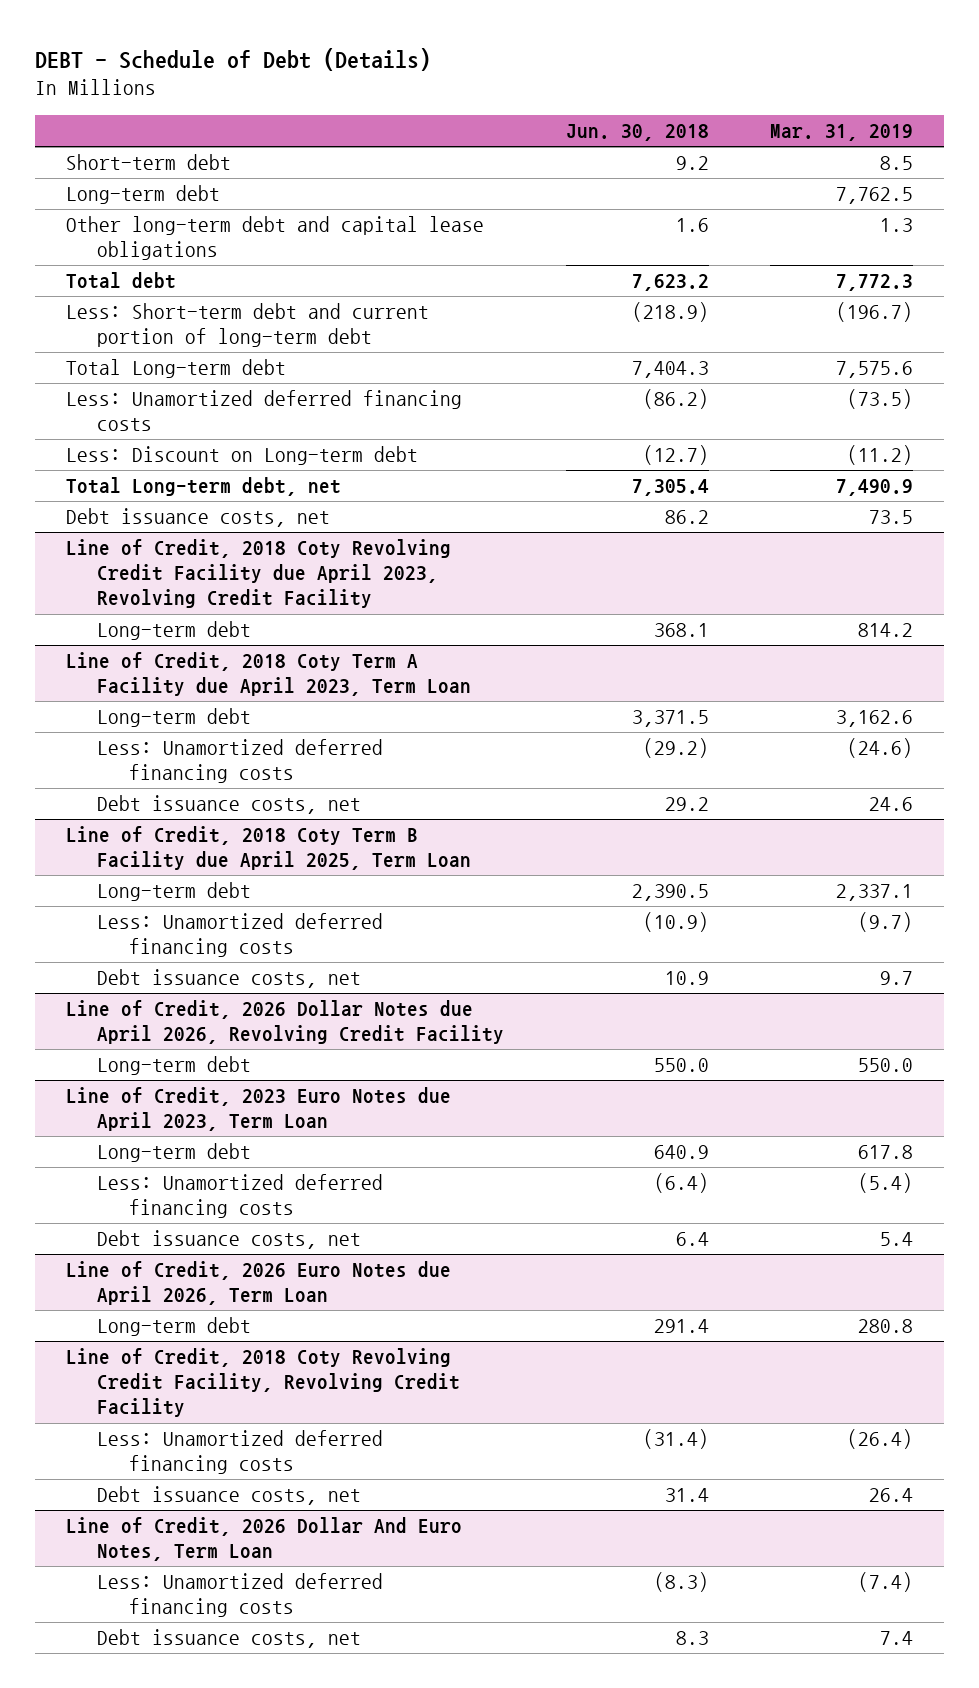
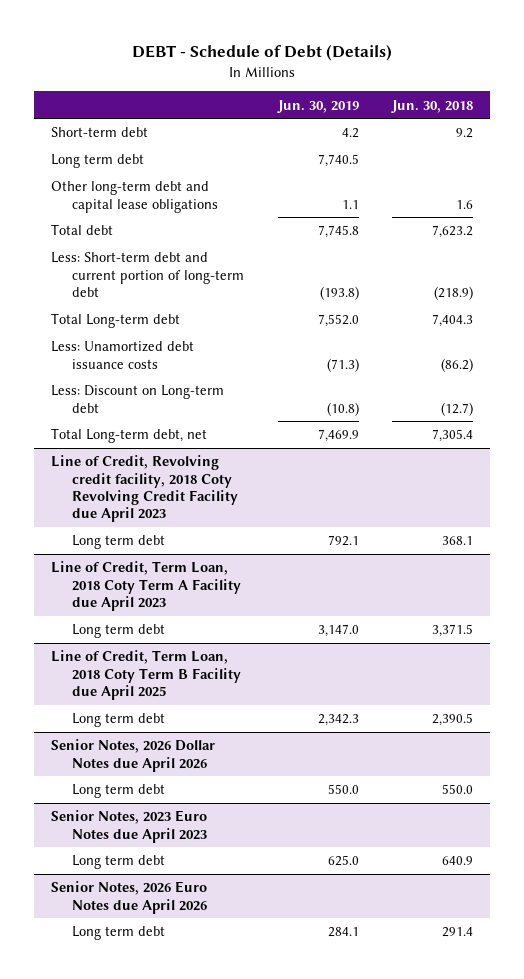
[770,124,914,142] Mar. 31, 2019 -> none
none -> [276,99,359,113] Jun. 30, 2019
[65,185,220,205] Long-term debt -> [50,154,144,169] Long term debt
[65,390,462,432] Less: Unamortized deferred financing costs -> [50,341,194,369] Less: Unamortized debt issuance costs
[65,508,330,528] Debt issuance costs, net -> none
[97,739,384,784] Less: Unamortized deferred financing costs -> none
[97,795,362,815] Debt issuance costs, net -> none
[97,913,384,958] Less: Unamortized deferred financing costs -> none
[97,969,362,989] Debt issuance costs, net -> none
[65,1000,505,1045] Line of Credit, 2026 Dollar Notes due April 2026, Revolving Credit Facility -> none
[65,1087,451,1132] Line of Credit, 2023 Euro Notes due April 2023, Term Loan -> none
[97,1174,384,1219] Less: Unamortized deferred financing costs -> none
[97,1230,362,1250] Debt issuance costs, net -> none
[65,1261,451,1306] Line of Credit, 2026 Euro Notes due April 2026, Term Loan -> none
[65,1348,461,1418] Line of Credit, 2018 Coty Revolving Credit Facility, Revolving Credit Facility -> none
[97,1430,384,1475] Less: Unamortized deferred financing costs -> none
[97,1486,362,1506] Debt issuance costs, net -> none
[65,1517,462,1562] Line of Credit, 2026 Dollar And Euro Notes, Term Loan -> none
[97,1573,384,1618] Less: Unamortized deferred financing costs -> none
[97,1629,362,1649] Debt issuance costs, net -> none
[65,539,451,609] Line of Credit, 2018 Coty Revolving Credit Facility due April 2023, Revolving Credit Facility -> [50,455,239,522] Line of Credit, Revolving credit facility, 2018 Coty Revolving Credit Facility due April 2023
[97,621,252,641] Long-term debt -> [72,535,166,550] Long term debt
[65,652,472,697] Line of Credit, 2018 Coty Term A Facility due April 2023, Term Loan -> [50,561,242,611] Line of Credit, Term Loan, 2018 Coty Term A Facility due April 2023
[97,708,252,728] Long-term debt -> [72,624,166,639] Long term debt
[65,826,472,871] Line of Credit, 2018 Coty Term B Facility due April 2025, Term Loan -> [50,650,242,700] Line of Credit, Term Loan, 2018 Coty Term B Facility due April 2025
[97,882,252,902] Long-term debt -> [72,713,166,728] Long term debt
none -> [50,739,215,772] Senior Notes, 2026 Dollar Notes due April 2026
[97,1056,252,1076] Long-term debt -> [72,784,166,799] Long term debt
none -> [50,810,208,843] Senior Notes, 2023 Euro Notes due April 2023
[97,1143,252,1163] Long-term debt -> [72,855,166,870] Long term debt
none -> [50,881,208,914] Senior Notes, 2026 Euro Notes due April 2026
[97,1317,252,1337] Long-term debt -> [72,926,166,941] Long term debt

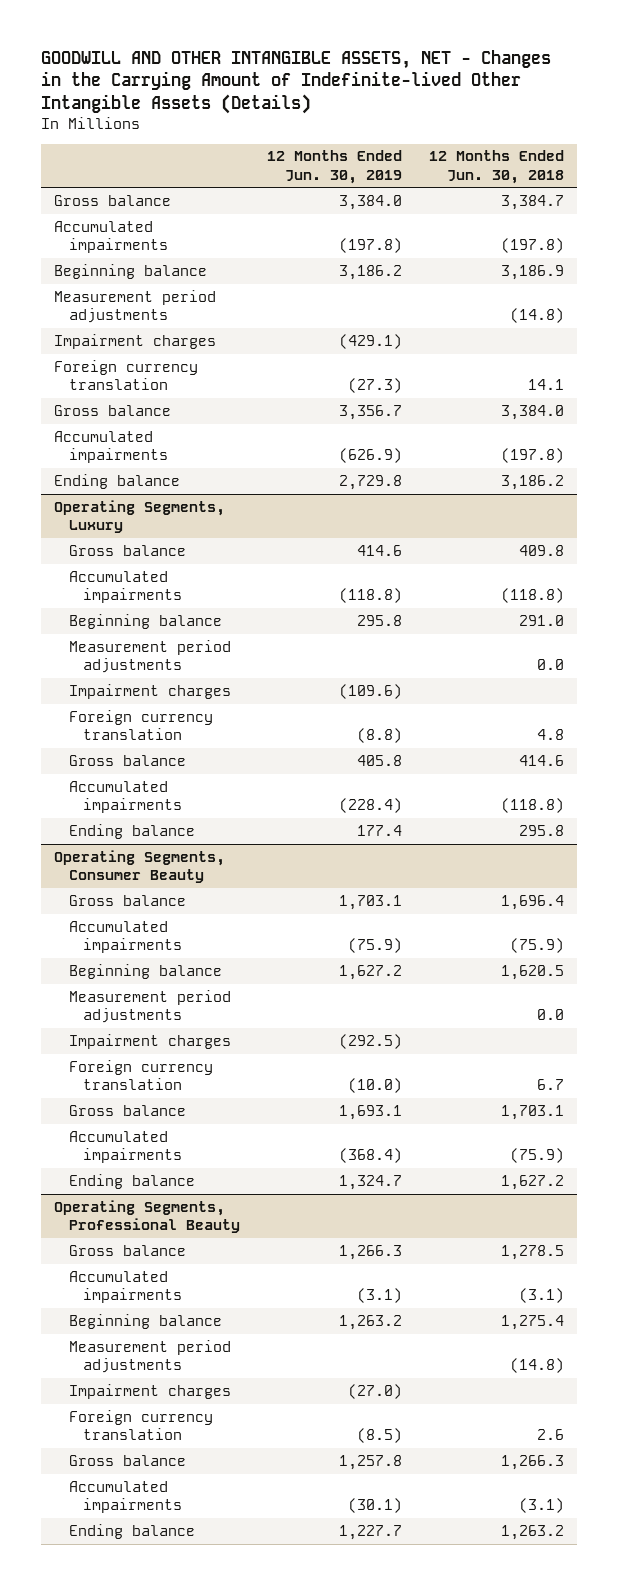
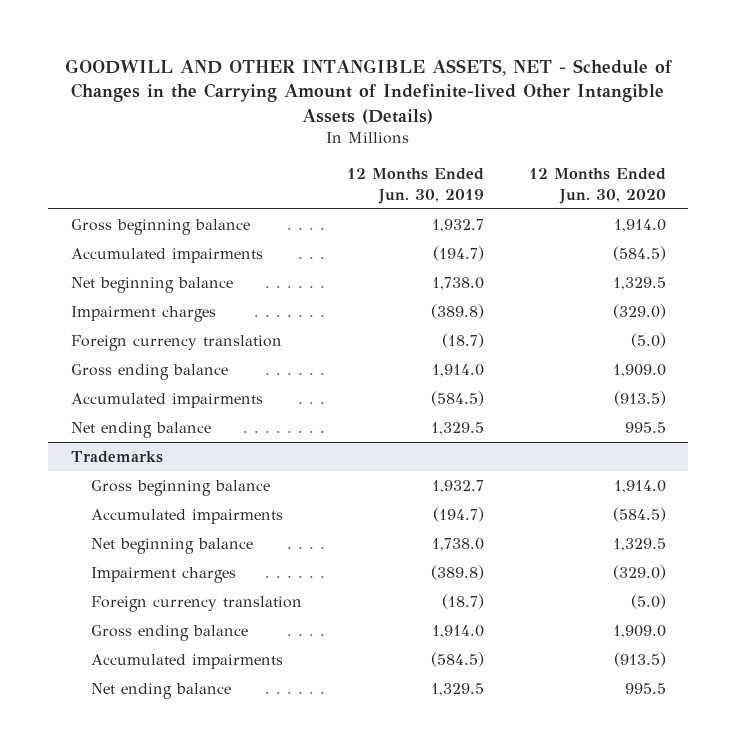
[40,49,551,115] GOODWILL AND OTHER INTANGIBLE ASSETS, NET - Changes in the Carrying Amount of Indefinite-lived Other Intangible Assets (Details) -> [65,58,674,125] GOODWILL AND OTHER INTANGIBLE ASSETS, NET - Schedule of Changes in the Carrying Amount of Indefinite-lived Other Intangible Assets (Details)
[428,150,564,184] 12 Months Ended Jun. 30, 2018 -> none
none -> [528,168,666,204] 12 Months Ended Jun. 30, 2020
[54,289,217,324] Measurement period adjustments -> none
[54,499,226,534] Operating Segments, Luxury -> none
[68,639,231,674] Measurement period adjustments -> none
[54,849,226,884] Operating Segments, Consumer Beauty -> none
[68,894,186,906] Gross balance -> none
[68,920,183,954] Accumulated impairments -> none
[68,963,222,979] Beginning balance -> none
[68,989,231,1024] Measurement period adjustments -> none
[68,1033,231,1049] Impairment charges -> none
[68,1059,213,1091] Foreign currency translation -> none
[68,1104,186,1116] Gross balance -> none
[68,1130,183,1164] Accumulated impairments -> none
[68,1173,195,1189] Ending balance -> none
[54,1199,240,1234] Operating Segments, Professional Beauty -> none
[68,1244,186,1256] Gross balance -> none
[68,1270,183,1304] Accumulated impairments -> none
[68,1313,222,1329] Beginning balance -> none
[68,1339,231,1374] Measurement period adjustments -> none
[68,1383,231,1399] Impairment charges -> none
[68,1409,213,1441] Foreign currency translation -> none
[68,1454,186,1466] Gross balance -> none
[68,1480,183,1514] Accumulated impairments -> none
[68,1523,195,1539] Ending balance -> none
[54,194,172,206] Gross balance -> [70,218,250,235] Gross beginning balance
[338,194,402,210] 3,384.0 -> [432,218,485,232] 1,932.7
[338,238,402,254] (197.8) -> [433,245,485,261] (194.7)
[54,263,208,279] Beginning balance -> [70,276,233,293] Net beginning balance
[338,264,402,280] 3,186.2 -> [432,276,485,290] 1,738.0
[338,333,402,349] (429.1) -> [431,303,485,319] (389.8)
[347,378,402,394] (27.3) -> [442,332,485,348] (18.7)
[54,404,172,416] Gross balance -> [70,363,228,380] Gross ending balance
[338,404,402,420] 3,356.7 -> [432,363,485,377] 1,914.0
[338,448,402,464] (626.9) -> [431,390,485,406] (584.5)
[54,473,181,489] Ending balance -> [70,421,211,438] Net ending balance
[338,474,402,490] 2,729.8 -> [431,421,485,435] 1,329.5
none -> [70,450,163,463] Trademarks
[68,544,186,556] Gross balance -> [91,479,271,496] Gross beginning balance
[356,544,402,556] 414.6 -> [432,479,485,493] 1,932.7
[338,588,402,604] (118.8) -> [433,506,485,522] (194.7)
[68,613,222,629] Beginning balance -> [91,537,254,554] Net beginning balance
[356,614,402,626] 295.8 -> [432,537,485,551] 1,738.0
[338,683,402,699] (109.6) -> [431,564,485,580] (389.8)
[356,728,402,744] (8.8) -> [442,593,485,609] (18.7)
[68,754,186,766] Gross balance -> [91,624,249,641] Gross ending balance
[356,754,402,766] 405.8 -> [432,624,485,638] 1,914.0
[338,798,402,814] (228.4) -> [431,651,485,667] (584.5)
[68,823,195,839] Ending balance -> [91,682,232,699] Net ending balance
[356,824,402,836] 177.4 -> [431,682,485,696] 1,329.5

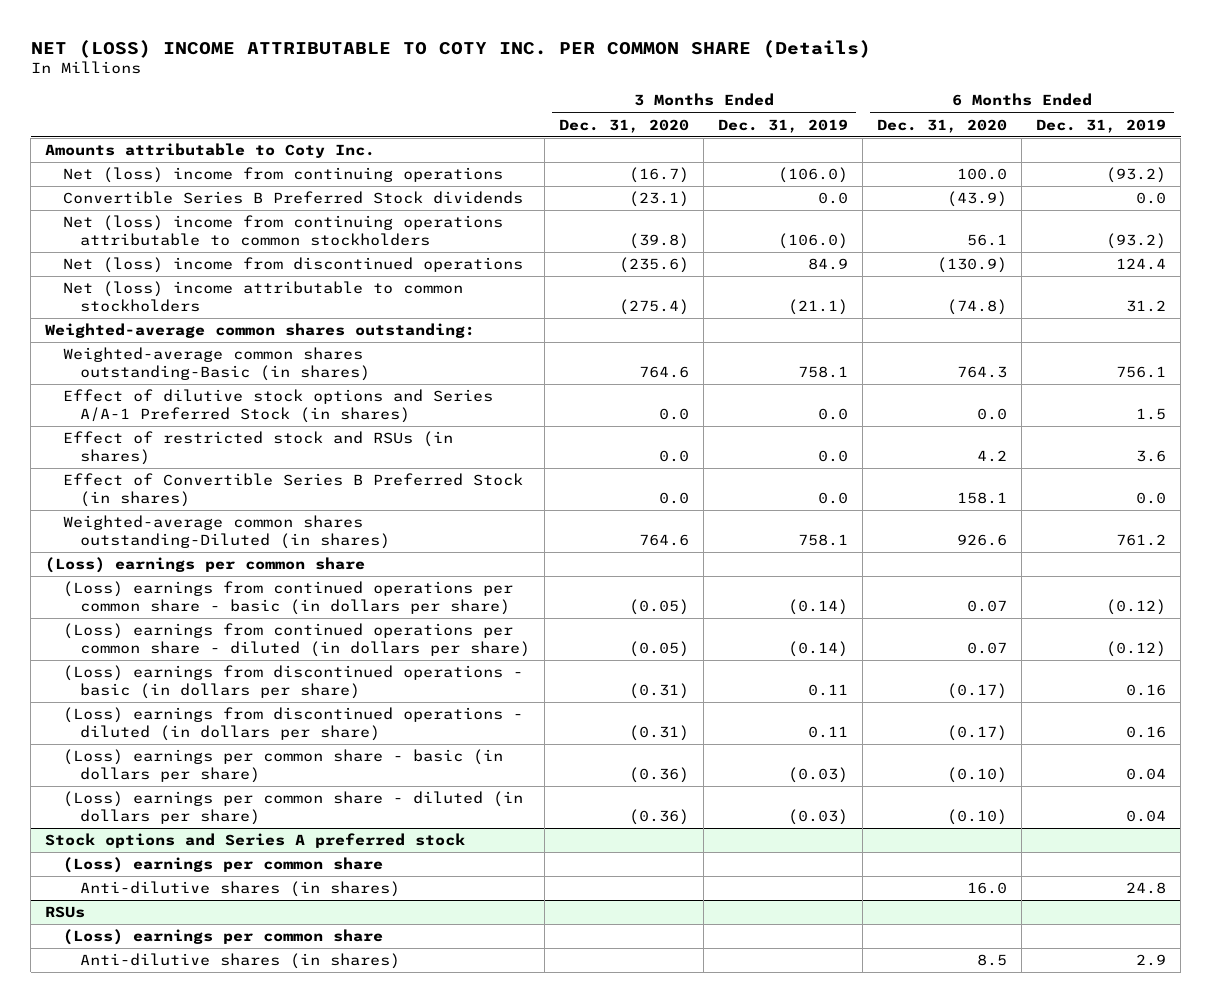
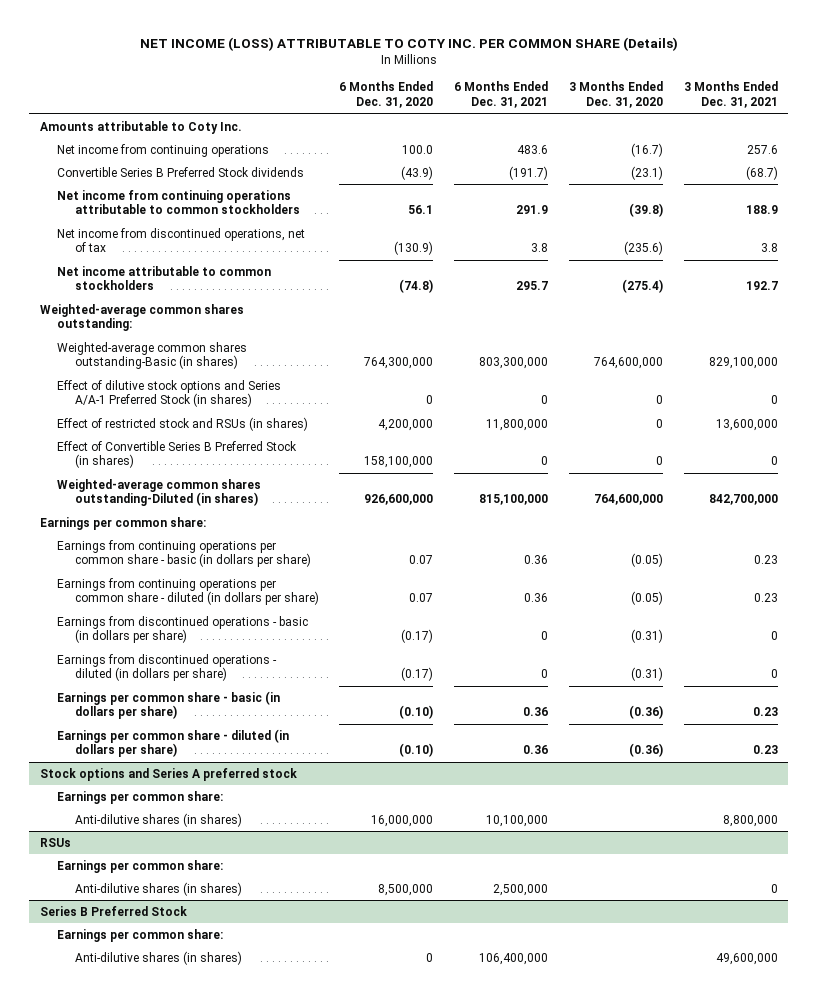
[30,39,871,58] NET (LOSS) INCOME ATTRIBUTABLE TO COTY INC. PER COMMON SHARE (Details) -> [139,36,678,51] NET INCOME (LOSS) ATTRIBUTABLE TO COTY INC. PER COMMON SHARE (Details)
[718,118,849,133] Dec. 31, 2019 -> none
[1036,118,1167,133] Dec. 31, 2019 -> none
none -> [454,81,549,109] 6 Months Ended Dec. 31, 2021
none -> [683,81,778,109] 3 Months Ended Dec. 31, 2021
[62,167,503,184] Net (loss) income from continuing operations -> [57,143,270,157] Net income from continuing operations
[62,215,503,247] Net (loss) income from continuing operations attributable to common stockholders -> [57,189,300,215] Net income from continuing operations attributable to common stockholders
[62,257,523,274] Net (loss) income from discontinued operations -> [57,227,306,253] Net income from discontinued operations, net of tax
[62,281,463,313] Net (loss) income attributable to common stockholders -> [57,265,272,291] Net income attributable to common stockholders
[639,366,690,379] 764.6 -> [594,357,664,370] 764,600,000
[957,366,1008,379] 764.3 -> [364,357,434,370] 764,300,000
[659,408,690,421] 0.0 -> [656,395,664,405] 0
[977,408,1008,421] 0.0 -> [426,395,434,405] 0
[659,450,690,463] 0.0 -> [656,418,664,428] 0
[977,450,1008,463] 4.2 -> [378,418,434,431] 4,200,000
[659,492,690,505] 0.0 -> [656,456,664,466] 0
[957,492,1008,505] 158.1 -> [364,456,434,469] 158,100,000
[639,534,690,547] 764.6 -> [594,494,664,506] 764,600,000
[957,534,1008,547] 926.6 -> [364,494,434,506] 926,600,000
[45,557,366,574] (Loss) earnings per common share -> [39,516,206,530] Earnings per common share:
[62,581,513,616] (Loss) earnings from continued operations per common share - basic (in dollars per share) -> [57,539,311,568] Earnings from continuing operations per common share - basic (in dollars per share)
[62,623,531,658] (Loss) earnings from continued operations per common share - diluted (in dollars per share) -> [57,577,319,606] Earnings from continuing operations per common share - diluted (in dollars per share)
[62,665,523,700] (Loss) earnings from discontinued operations - basic (in dollars per share) -> [57,615,309,644] Earnings from discontinued operations - basic (in dollars per share)
[62,707,523,742] (Loss) earnings from discontinued operations - diluted (in dollars per share) -> [57,653,278,682] Earnings from discontinued operations - diluted (in dollars per share)
[62,749,503,784] (Loss) earnings per common share - basic (in dollars per share) -> [57,690,281,720] Earnings per common share - basic (in dollars per share)
[62,791,523,826] (Loss) earnings per common share - diluted (in dollars per share) -> [57,728,290,758] Earnings per common share - diluted (in dollars per share)
[62,857,383,874] (Loss) earnings per common share -> [57,790,224,804] Earnings per common share:
[967,882,1008,895] 16.0 -> [371,814,434,827] 16,000,000
[62,929,383,946] (Loss) earnings per common share -> [57,859,224,873] Earnings per common share:
[977,954,1008,967] 8.5 -> [378,883,434,896] 8,500,000
none -> [39,905,187,916] Series B Preferred Stock
none -> [57,928,224,942] Earnings per common share:
none -> [74,950,242,965] Anti-dilutive shares (in shares)

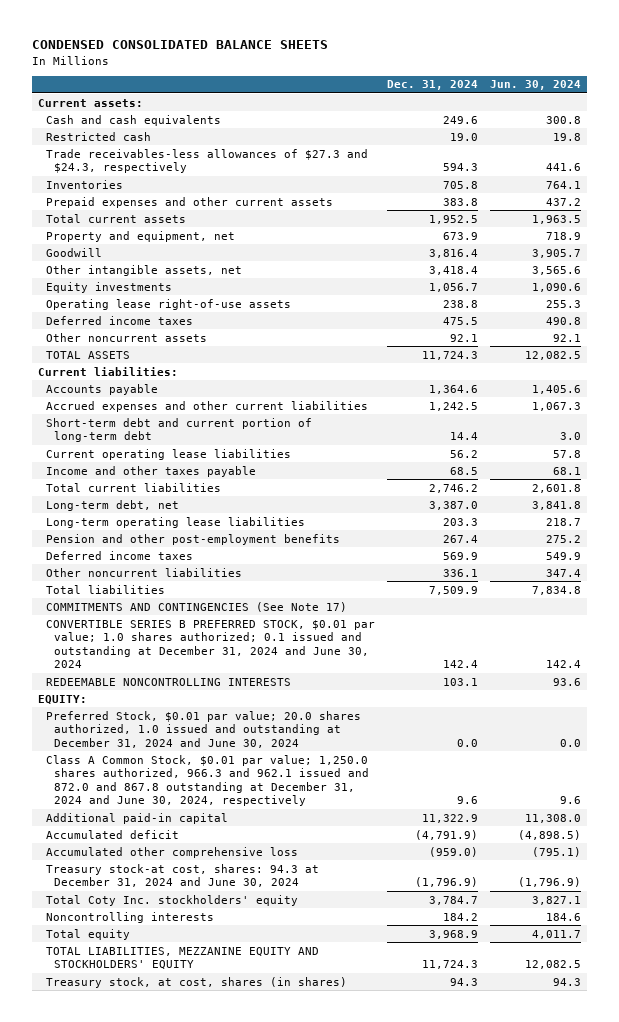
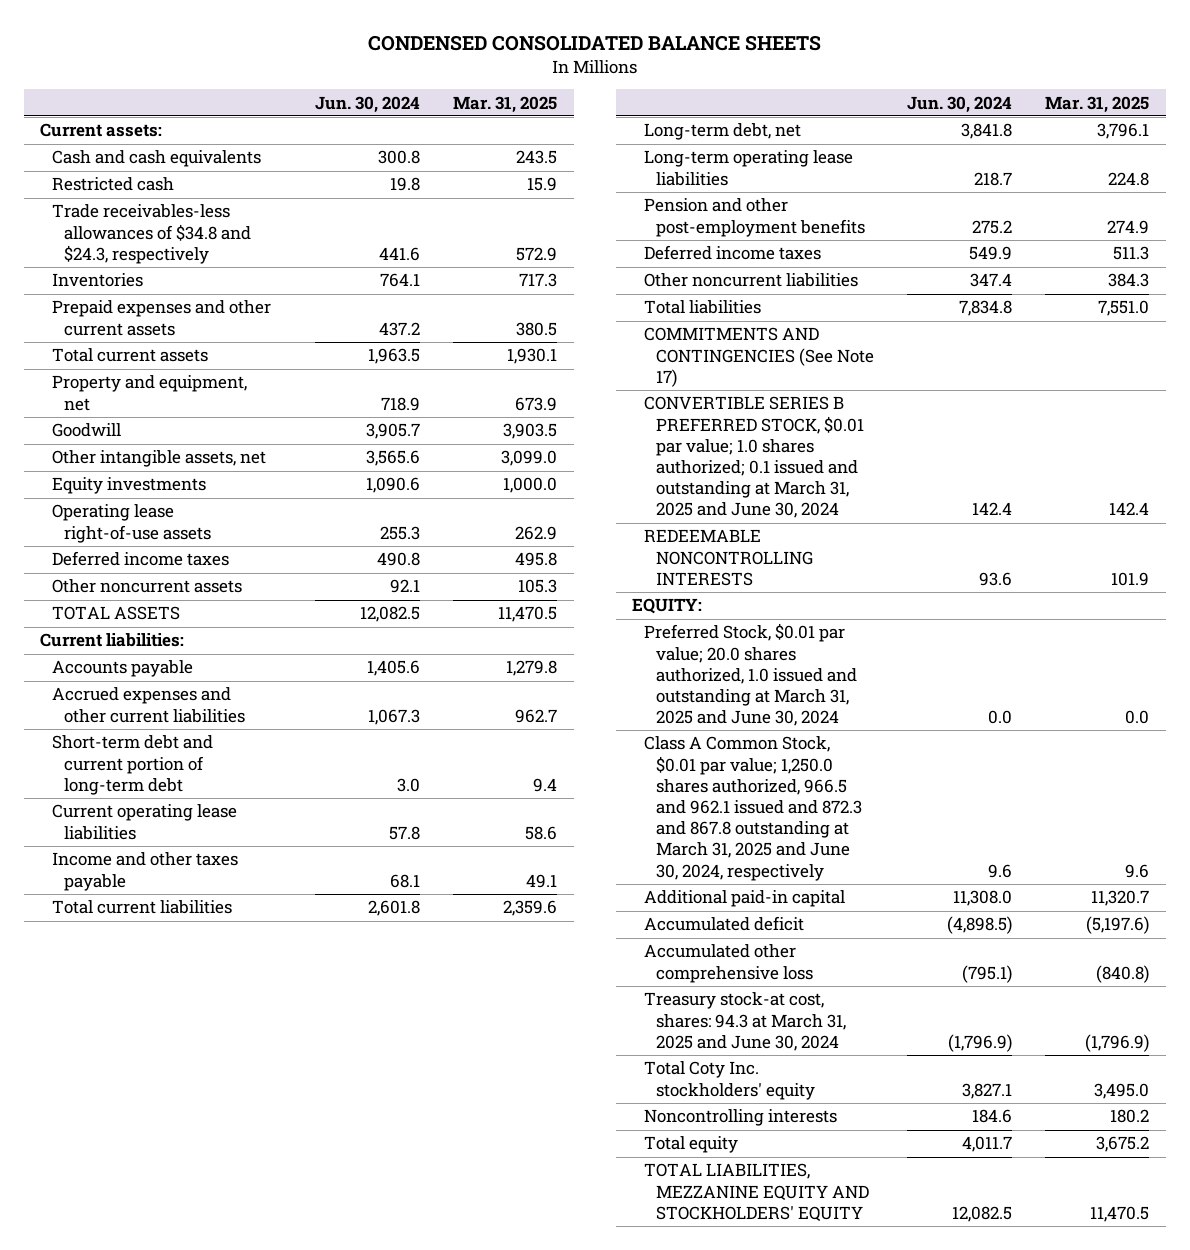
[387,80,479,91] Dec. 31, 2024 -> none
none -> [453,95,558,113] Mar. 31, 2025
[46,148,369,174] Trade receivables-less allowances of $27.3 and $24.3, respectively -> [52,204,252,264] Trade receivables-less allowances of $34.8 and $24.3, respectively
[46,619,376,669] CONVERTIBLE SERIES B PREFERRED STOCK, $0.01 par value; 1.0 shares authorized; 0.1 issued and outstanding at December 31, 2024 and June 30, 2024 -> [644,396,865,519] CONVERTIBLE SERIES B PREFERRED STOCK, $0.01 par value; 1.0 shares authorized; 0.1 issued and outstanding at March 31, 2025 and June 30, 2024
[46,710,362,748] Preferred Stock, $0.01 par value; 20.0 shares authorized, 1.0 issued and outstanding at December 31, 2024 and June 30, 2024 -> [644,623,858,727] Preferred Stock, $0.01 par value; 20.0 shares authorized, 1.0 issued and outstanding at March 31, 2025 and June 30, 2024
[46,754,369,807] Class A Common Stock, $0.01 par value; 1,250.0 shares authorized, 966.3 and 962.1 issued and 872.0 and 867.8 outstanding at December 31, 2024 and June 30, 2024, respectively -> [644,736,863,881] Class A Common Stock, $0.01 par value; 1,250.0 shares authorized, 966.5 and 962.1 issued and 872.3 and 867.8 outstanding at March 31, 2025 and June 30, 2024, respectively
[46,863,320,888] Treasury stock-at cost, shares: 94.3 at December 31, 2024 and June 30, 2024 -> [644,992,847,1051] Treasury stock-at cost, shares: 94.3 at March 31, 2025 and June 30, 2024
[46,976,348,988] Treasury stock, at cost, shares (in shares) -> none

